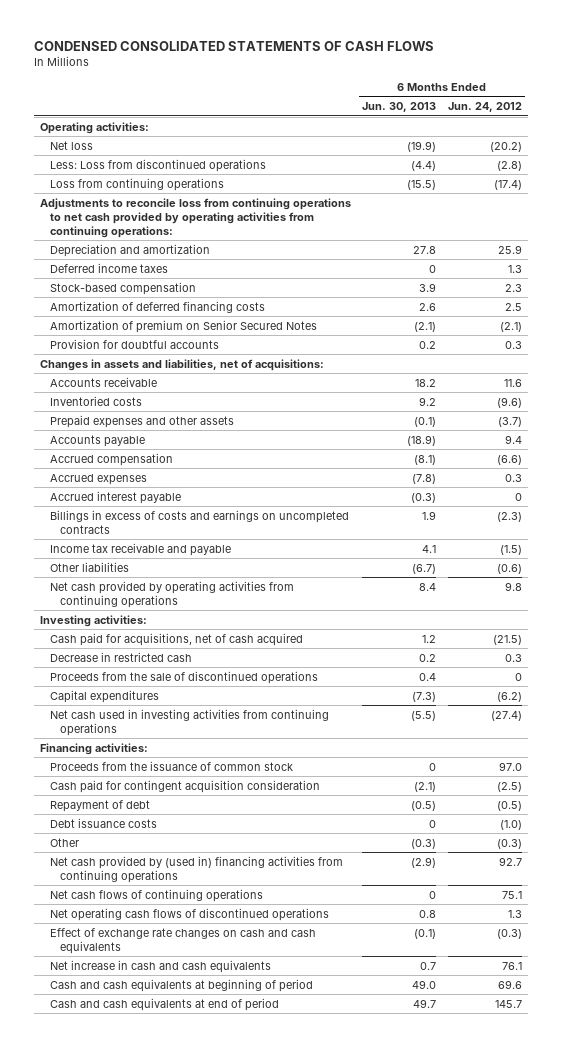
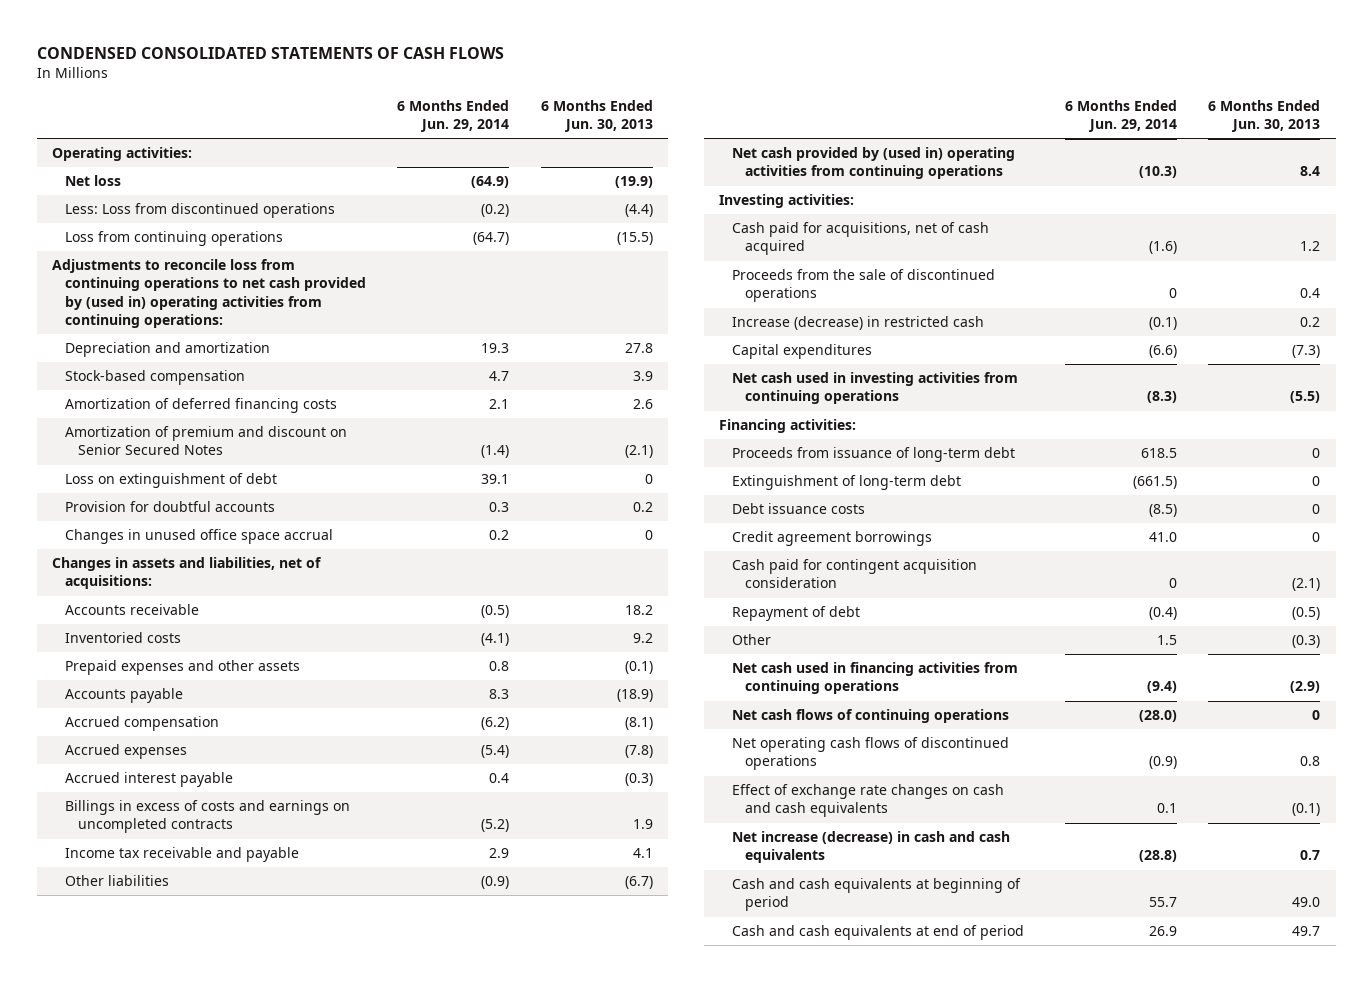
[447,102,522,113] Jun. 24, 2012 -> none
none -> [397,99,510,133] 6 Months Ended Jun. 29, 2014
[39,197,351,238] Adjustments to reconcile loss from continuing operations to net cash provided by operating activities from continuing operations: -> [52,259,367,328] Adjustments to reconcile loss from continuing operations to net cash provided by (used in) operating activities from continuing operations:
[49,262,168,273] Deferred income taxes -> none
[49,319,317,333] Amortization of premium on Senior Secured Notes -> [65,426,348,456] Amortization of premium and discount on Senior Secured Notes
none -> [65,473,278,489] Loss on extinguishment of debt
none -> [65,529,334,545] Changes in unused office space accrual
[49,580,294,608] Net cash provided by operating activities from continuing operations -> [732,147,1016,180] Net cash provided by (used in) operating activities from continuing operations
[49,651,192,662] Decrease in restricted cash -> none
none -> [732,316,985,331] Increase (decrease) in restricted cash
[49,760,293,771] Proceeds from the issuance of common stock -> none
none -> [732,447,1016,463] Proceeds from issuance of long-term debt
none -> [732,475,962,491] Extinguishment of long-term debt
[49,817,157,828] Debt issuance costs -> [732,503,866,515] Debt issuance costs
none -> [732,531,933,547] Credit agreement borrowings
[49,855,343,883] Net cash provided by (used in) financing activities from continuing operations -> [732,662,1019,695] Net cash used in financing activities from continuing operations
[49,959,271,973] Net increase in cash and cash equivalents -> [732,831,1011,864] Net increase (decrease) in cash and cash equivalents

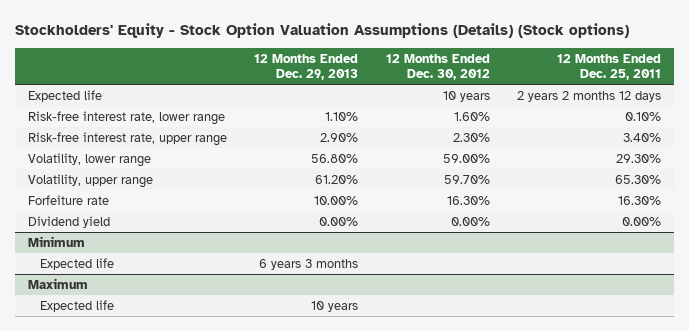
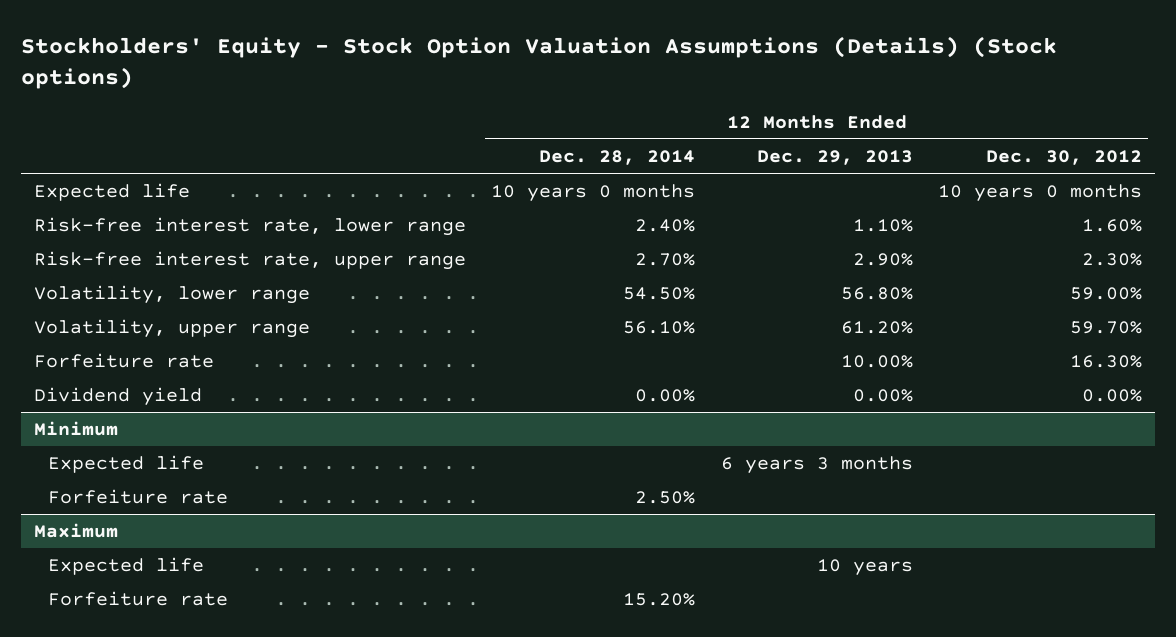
[556,53,661,80] 12 Months Ended Dec. 25, 2011 -> none
none -> [539,150,696,166] Dec. 28, 2014
[442,91,490,103] 10 years -> [938,184,1143,203] 10 years 0 months
none -> [48,489,229,505] Forfeiture rate
none -> [48,591,229,607] Forfeiture rate

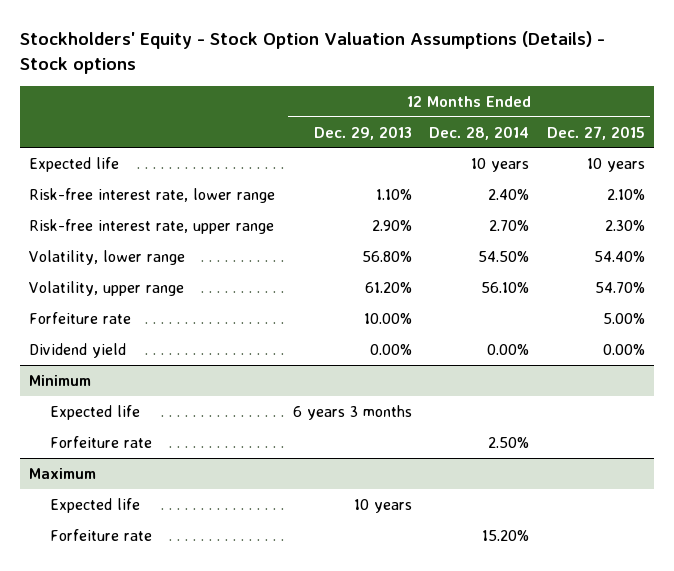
[21,35,1058,90] Stockholders' Equity - Stock Option Valuation Assumptions (Details) (Stock options) -> [19,30,605,74] Stockholders' Equity - Stock Option Valuation Assumptions (Details) - Stock options
[986,150,1143,166] Dec. 30, 2012 -> none
none -> [547,125,646,140] Dec. 27, 2015
[491,184,696,203] 10 years 0 months -> [471,157,530,172] 10 years

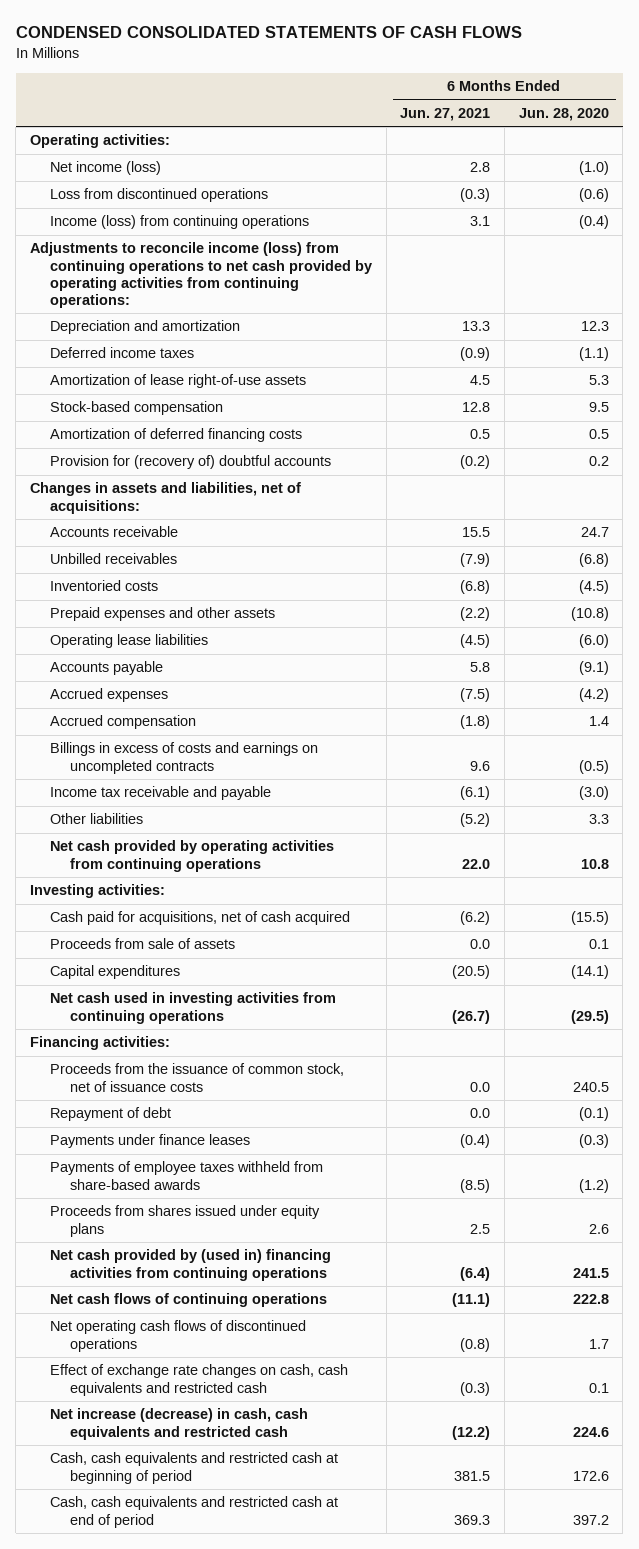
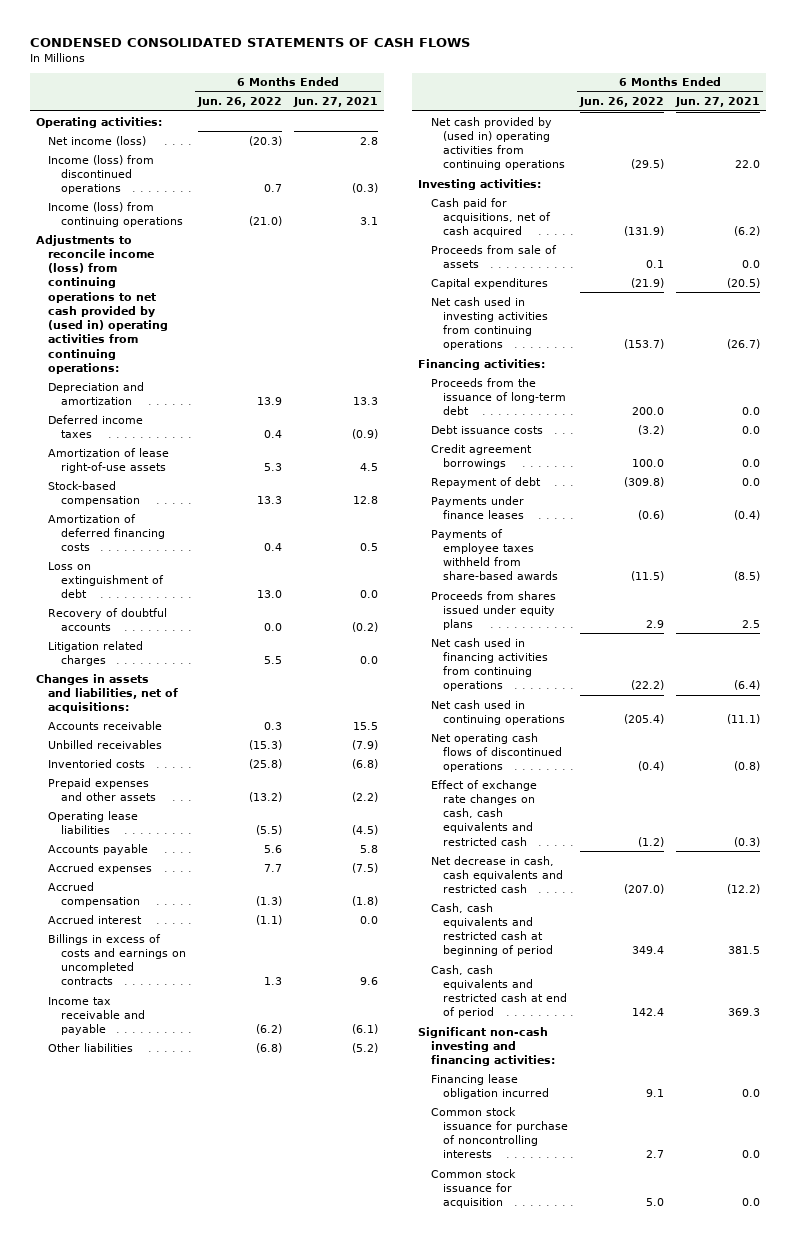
[518,107,609,121] Jun. 28, 2020 -> none
none -> [197,97,283,108] Jun. 26, 2022
[50,188,269,203] Loss from discontinued operations -> [48,154,155,195] Income (loss) from discontinued operations
[30,242,373,308] Adjustments to reconcile income (loss) from continuing operations to net cash provided by operating activities from continuing operations: -> [35,234,169,374] Adjustments to reconcile income (loss) from continuing operations to net cash provided by (used in) operating activities from continuing operations:
none -> [48,561,165,599] Loss on extinguishment of debt
[50,455,332,470] Provision for (recovery of) doubtful accounts -> [48,607,168,631] Recovery of doubtful accounts
none -> [48,640,144,666] Litigation related charges
none -> [48,914,143,924] Accrued interest
[50,840,335,872] Net cash provided by operating activities from continuing operations -> [430,116,566,171] Net cash provided by (used in) operating activities from continuing operations
[50,1063,345,1092] Proceeds from the issuance of common stock, net of issuance costs -> none
none -> [430,377,567,416] Proceeds from the issuance of long-term debt
none -> [430,424,543,434] Debt issuance costs
none -> [430,443,532,469] Credit agreement borrowings
[50,1249,332,1281] Net cash provided by (used in) financing activities from continuing operations -> [430,637,549,692] Net cash used in financing activities from continuing operations
[50,1293,328,1308] Net cash flows of continuing operations -> [430,699,566,725] Net cash used in continuing operations
[50,1408,309,1440] Net increase (decrease) in cash, cash equivalents and restricted cash -> [430,855,564,894] Net decrease in cash, cash equivalents and restricted cash
none -> [417,1026,555,1067] Significant non-cash investing and financing activities:
none -> [430,1073,550,1099] Financing lease obligation incurred
none -> [430,1106,569,1159] Common stock issuance for purchase of noncontrolling interests
none -> [430,1168,516,1209] Common stock issuance for acquisition

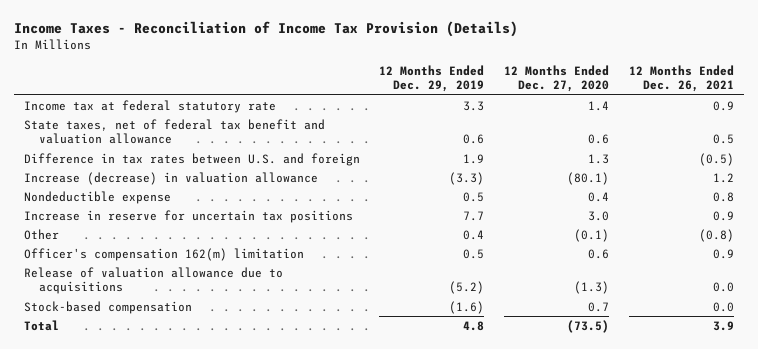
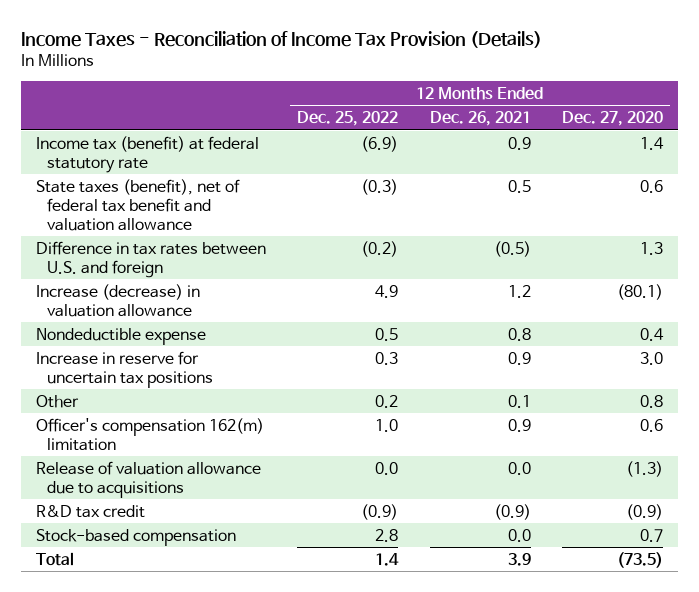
[379,64,485,93] 12 Months Ended Dec. 29, 2019 -> none
none -> [297,111,399,127] Dec. 25, 2022
[23,99,276,113] Income tax at federal statutory rate -> [36,135,260,173] Income tax (benefit) at federal statutory rate
[23,118,325,145] State taxes, net of federal tax benefit and valuation allowance -> [36,178,241,231] State taxes (benefit), net of federal tax benefit and valuation allowance
[574,228,610,242] (0.1) -> [639,394,663,408] 0.8
[699,228,735,242] (0.8) -> [507,394,531,408] 0.1
none -> [36,504,146,518] R&D tax credit

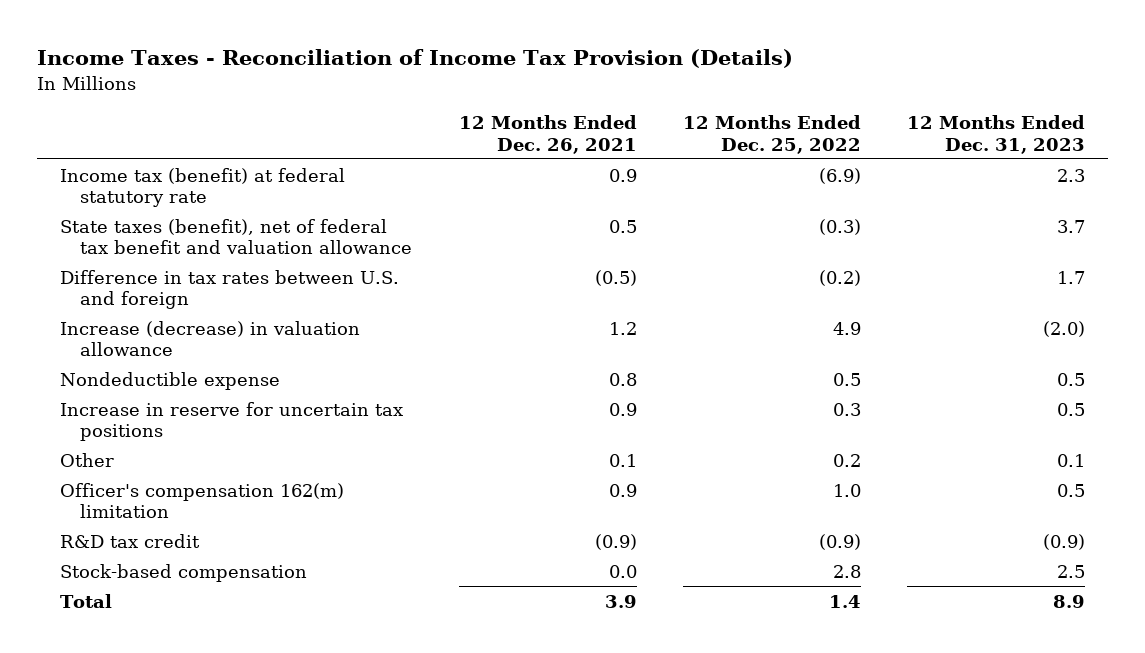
[561,111,663,127] Dec. 27, 2020 -> none
none -> [906,115,1085,154] 12 Months Ended Dec. 31, 2023
[36,460,262,498] Release of valuation allowance due to acquisitions -> none

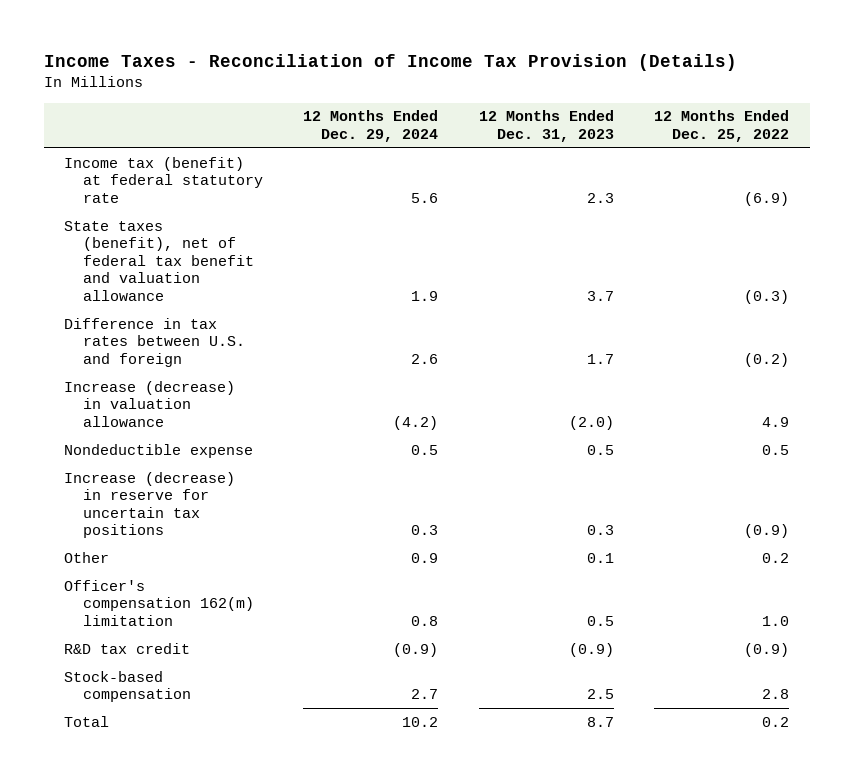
[458,115,637,154] 12 Months Ended Dec. 26, 2021 -> none
none -> [303,110,439,142] 12 Months Ended Dec. 29, 2024
[60,401,404,441] Increase in reserve for uncertain tax positions -> [64,471,236,539] Increase (decrease) in reserve for uncertain tax positions
[832,402,861,416] 0.3 -> [744,524,790,539] (0.9)
[1056,402,1085,416] 0.5 -> [586,525,614,536] 0.3
[828,594,861,608] 1.4 -> [762,716,790,727] 0.2
[1052,594,1085,608] 8.9 -> [586,716,614,727] 8.7

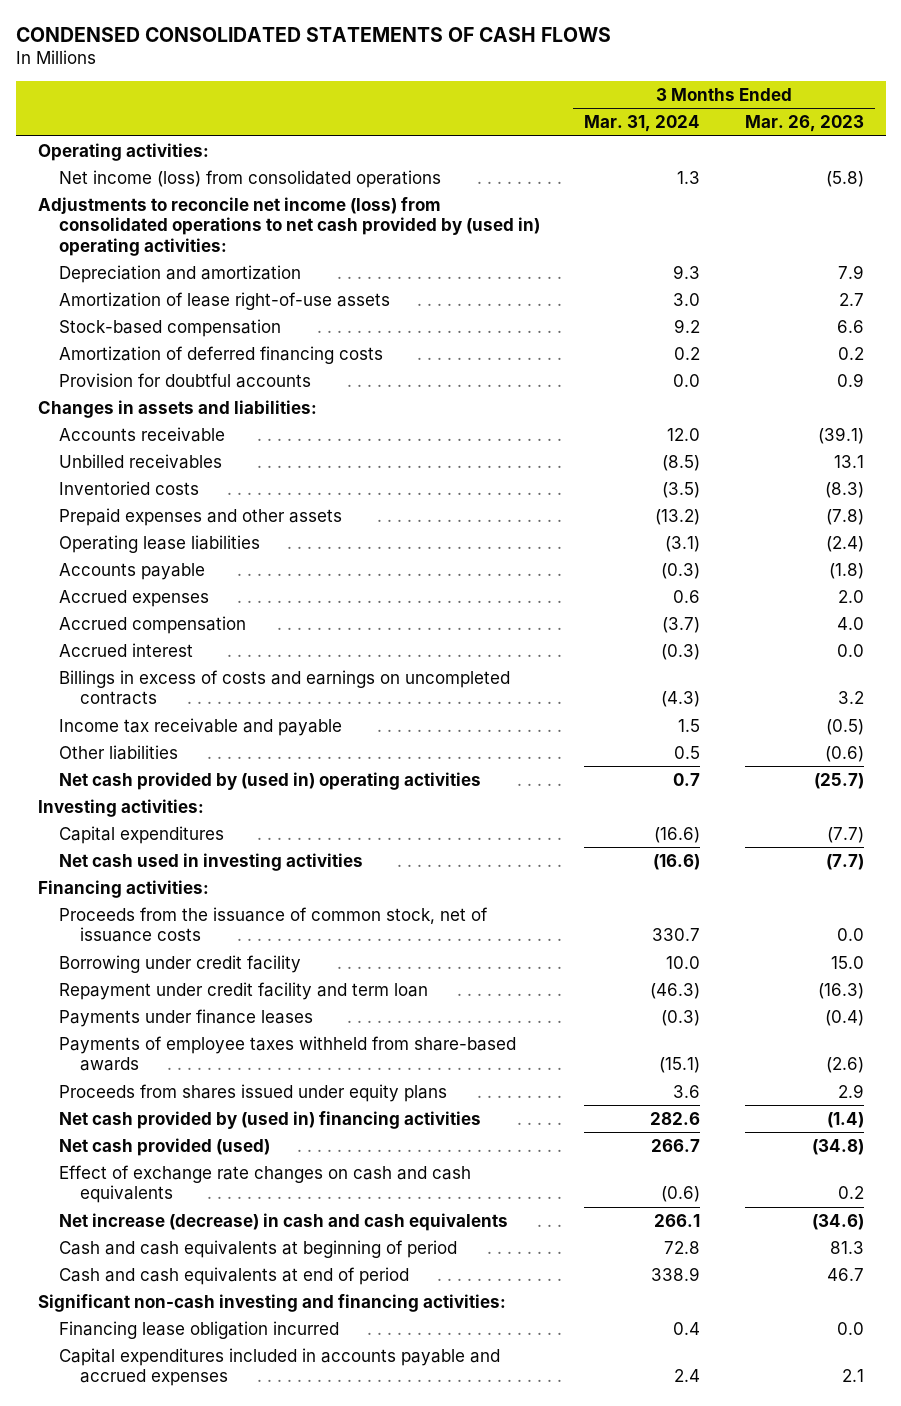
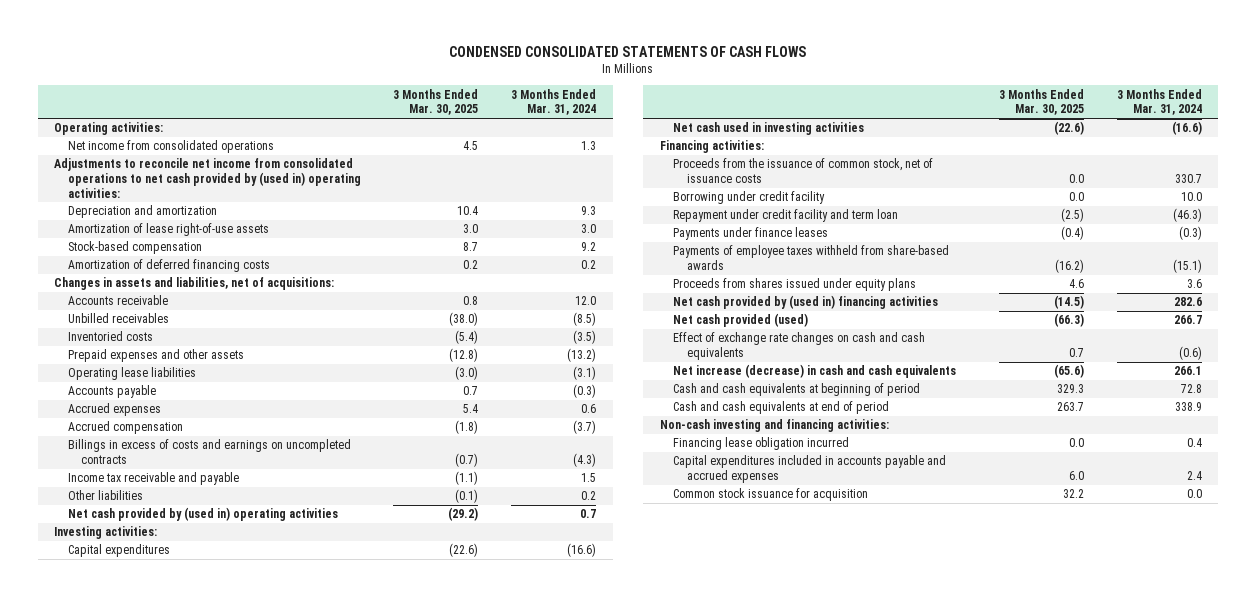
[744,115,864,133] Mar. 26, 2023 -> none
none -> [393,88,479,116] 3 Months Ended Mar. 30, 2025
[58,169,441,188] Net income (loss) from consolidated operations -> [67,140,274,154] Net income from consolidated operations
[37,196,540,256] Adjustments to reconcile net income (loss) from consolidated operations to net cash provided by (used in) operating activities: -> [54,158,361,198] Adjustments to reconcile net income from consolidated operations to net cash provided by (used in) operating activities:
[58,372,311,388] Provision for doubtful accounts -> none
[37,399,317,418] Changes in assets and liabilities: -> [54,277,335,291] Changes in assets and liabilities, net of acquisitions:
[58,642,193,657] Accrued interest -> none
[674,745,701,759] 0.5 -> [581,491,597,501] 0.2
[37,1293,506,1312] Significant non-cash investing and financing activities: -> [659,419,889,433] Non-cash investing and financing activities:
none -> [673,488,869,502] Common stock issuance for acquisition

